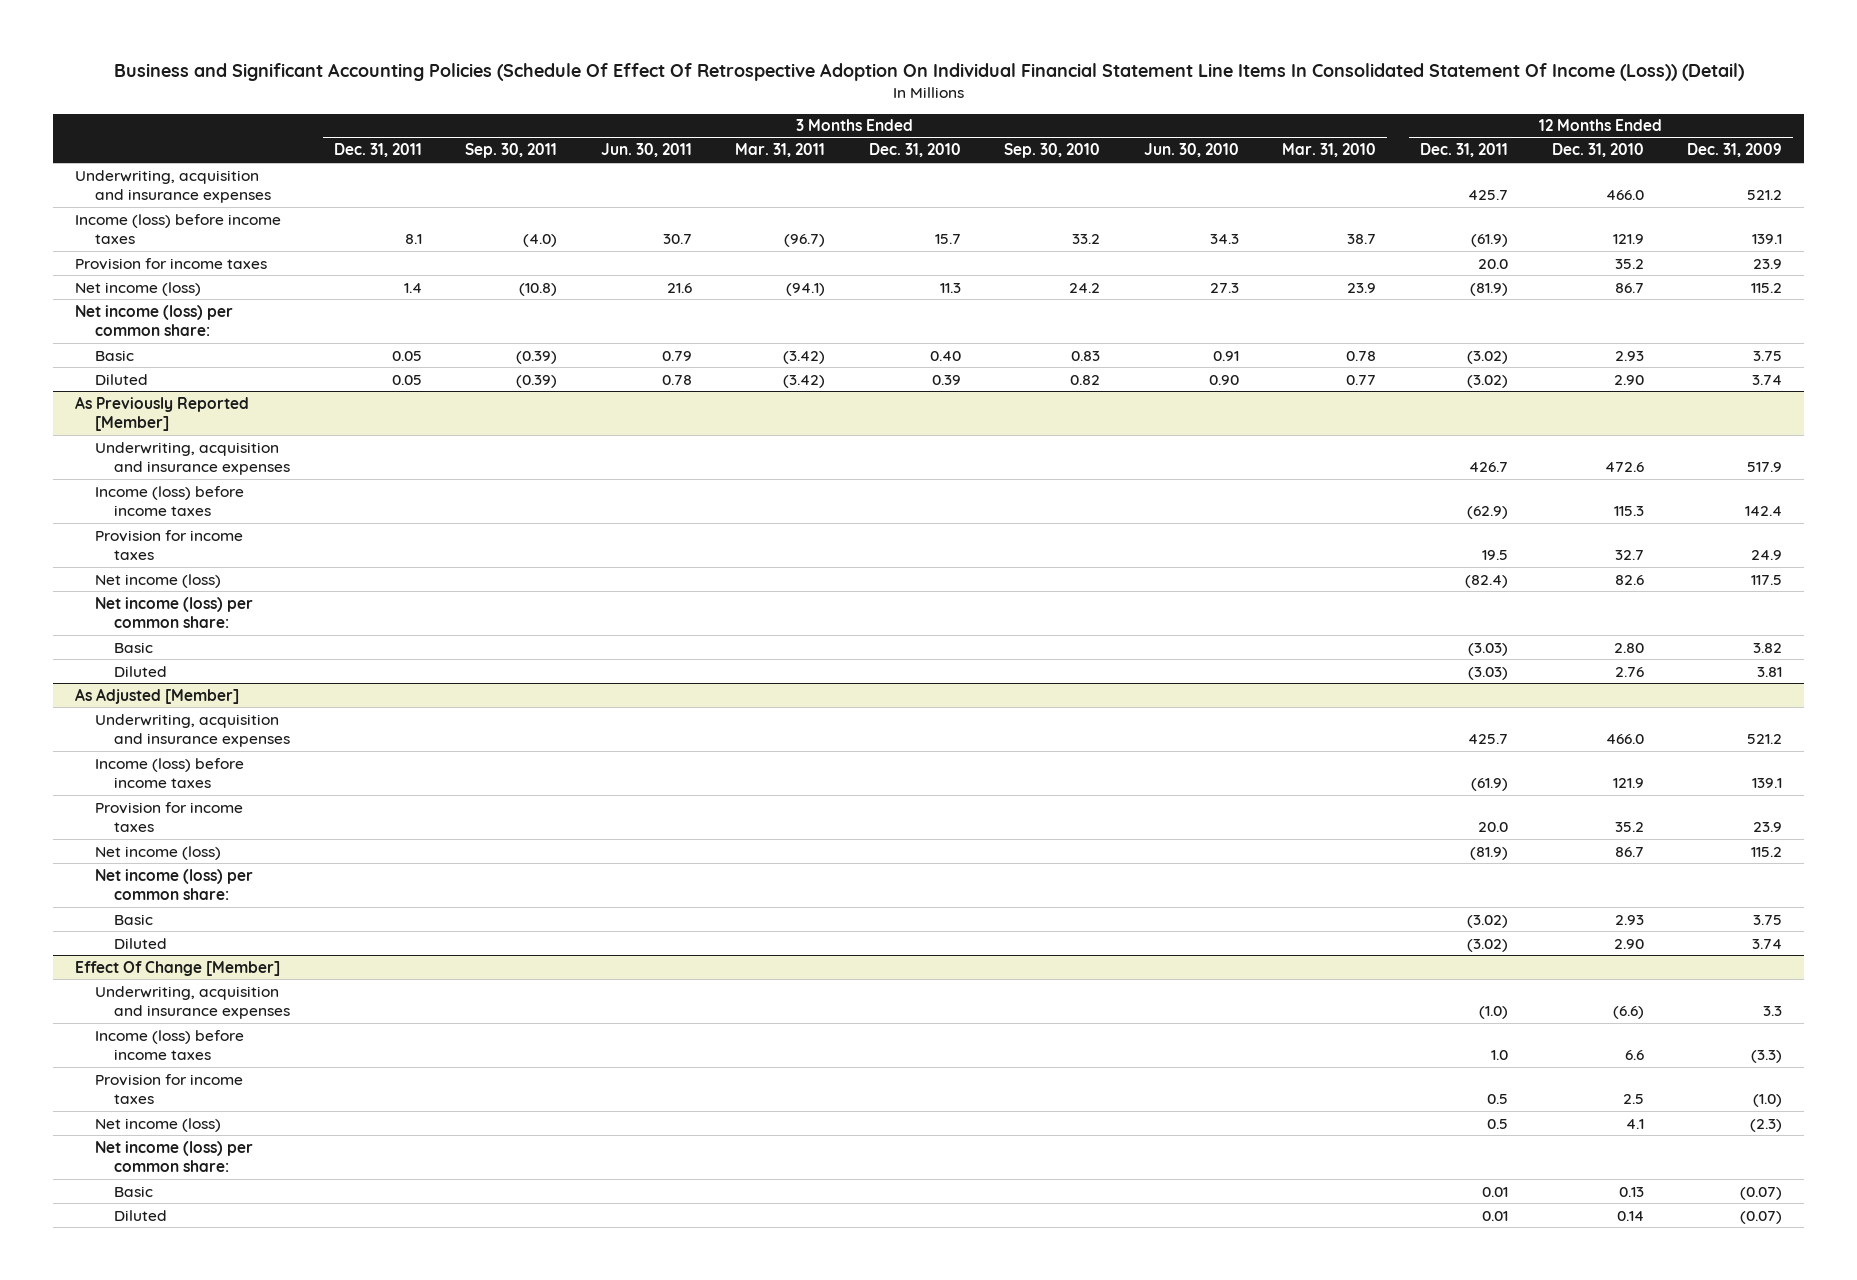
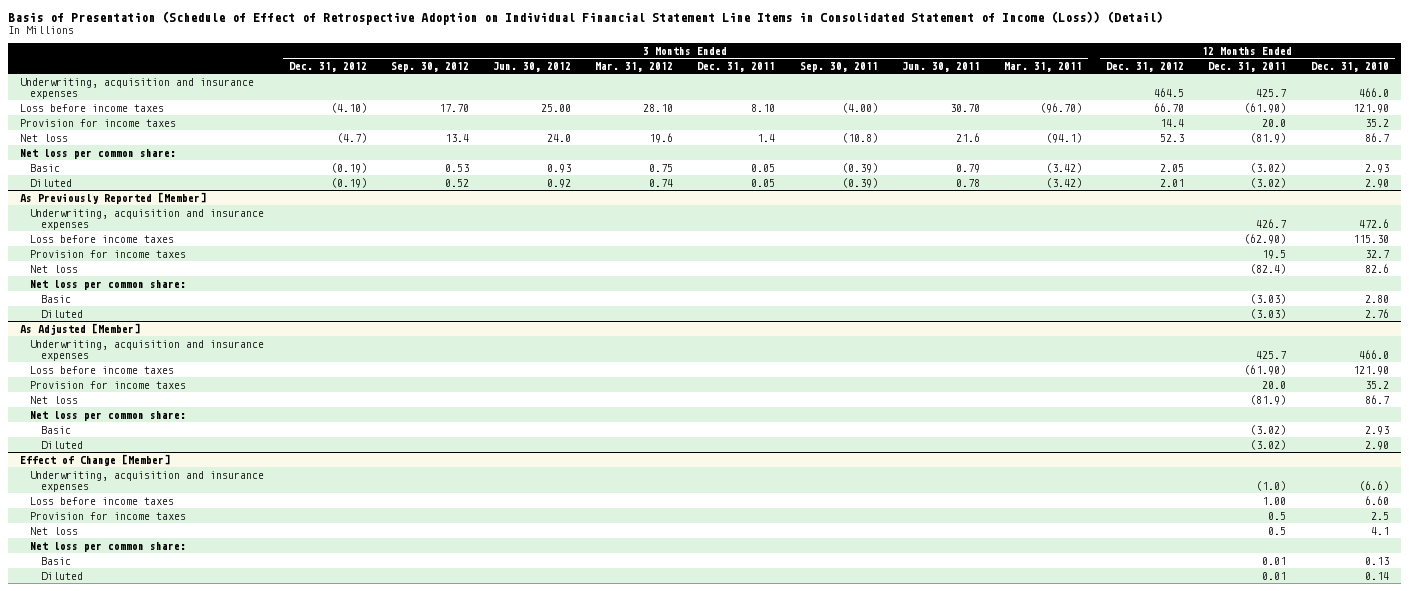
[113,63,1744,82] Business and Significant Accounting Policies (Schedule Of Effect Of Retrospective Adoption On Individual Financial Statement Line Items In Consolidated Statement Of Income (Loss)) (Detail) -> [7,10,1163,25] Basis of Presentation (Schedule of Effect of Retrospective Adoption on Individual Financial Statement Line Items in Consolidated Statement of Income (Loss)) (Detail)
[868,143,961,158] Dec. 31, 2010 -> none
[1004,143,1101,159] Sep. 30, 2010 -> none
[1143,143,1239,158] Jun. 30, 2010 -> none
[1282,143,1377,158] Mar. 31, 2010 -> none
[1687,143,1783,158] Dec. 31, 2009 -> none
none -> [288,61,367,72] Dec. 31, 2012
none -> [390,61,469,72] Sep. 30, 2012
none -> [493,61,572,72] Jun. 30, 2012
none -> [595,61,674,72] Mar. 31, 2012
none -> [1106,61,1185,72] Dec. 31, 2012
[75,213,282,245] Income (loss) before income taxes -> [20,103,165,112] Loss before income taxes
[404,234,422,245] 8.1 -> [751,103,776,112] 8.10
[523,234,558,248] (4.0) -> [841,102,878,113] (4.00)
[662,234,692,245] 30.7 -> [949,103,980,112] 30.70
[784,234,826,248] (96.7) -> [1039,102,1082,113] (96.70)
[1470,234,1508,248] (61.9) -> [1244,102,1287,113] (61.90)
[1612,234,1644,245] 121.9 -> [1352,103,1389,113] 121.90
[75,281,202,296] Net income (loss) -> [20,133,69,142] Net loss
[75,304,234,337] Net income (loss) per common share: -> [20,148,177,159] Net loss per common share:
[94,485,244,517] Income (loss) before income taxes -> [30,234,175,243] Loss before income taxes
[1466,506,1508,520] (62.9) -> [1244,233,1287,244] (62.90)
[1613,506,1644,517] 115.3 -> [1352,234,1389,243] 115.30
[94,573,221,588] Net income (loss) -> [30,264,79,273] Net loss
[94,596,253,629] Net income (loss) per common share: -> [30,279,187,290] Net loss per common share:
[94,757,244,789] Income (loss) before income taxes -> [30,365,175,374] Loss before income taxes
[1470,778,1508,792] (61.9) -> [1244,364,1287,375] (61.90)
[1612,778,1644,789] 121.9 -> [1352,365,1389,375] 121.90
[94,845,221,860] Net income (loss) -> [30,395,79,404] Net loss
[94,868,253,901] Net income (loss) per common share: -> [30,410,187,421] Net loss per common share:
[75,960,281,976] Effect Of Change [Member] -> [20,453,171,466] Effect of Change [Member]
[94,1029,244,1061] Income (loss) before income taxes -> [30,496,175,505] Loss before income taxes
[1490,1050,1508,1061] 1.0 -> [1262,496,1287,505] 1.00
[1624,1050,1644,1061] 6.6 -> [1364,495,1389,505] 6.60
[94,1117,221,1132] Net income (loss) -> [30,526,79,535] Net loss
[94,1140,253,1173] Net income (loss) per common share: -> [30,541,187,552] Net loss per common share:

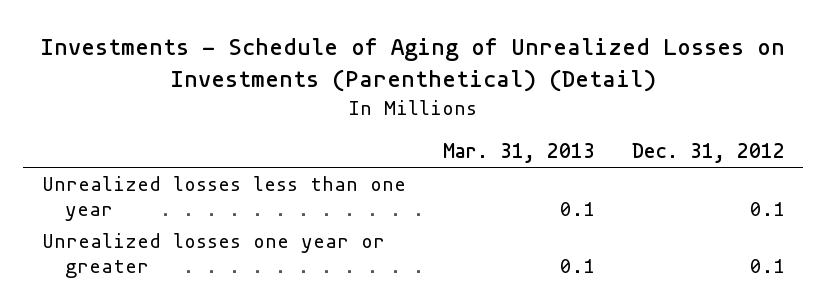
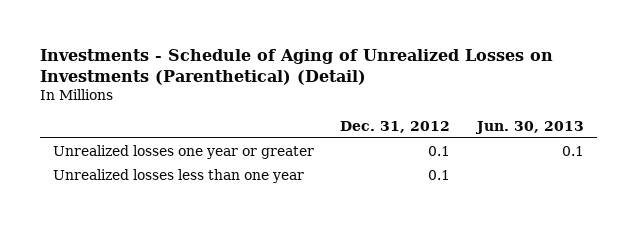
[442,143,595,164] Mar. 31, 2013 -> none
none -> [474,120,584,134] Jun. 30, 2013
[41,176,406,222] Unrealized losses less than one year -> [52,169,304,184] Unrealized losses less than one year

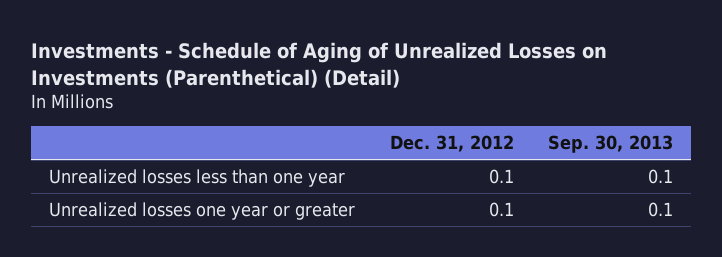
[474,120,584,134] Jun. 30, 2013 -> none
none -> [548,134,674,153] Sep. 30, 2013
[52,145,314,160] Unrealized losses one year or greater -> [48,202,355,221] Unrealized losses one year or greater

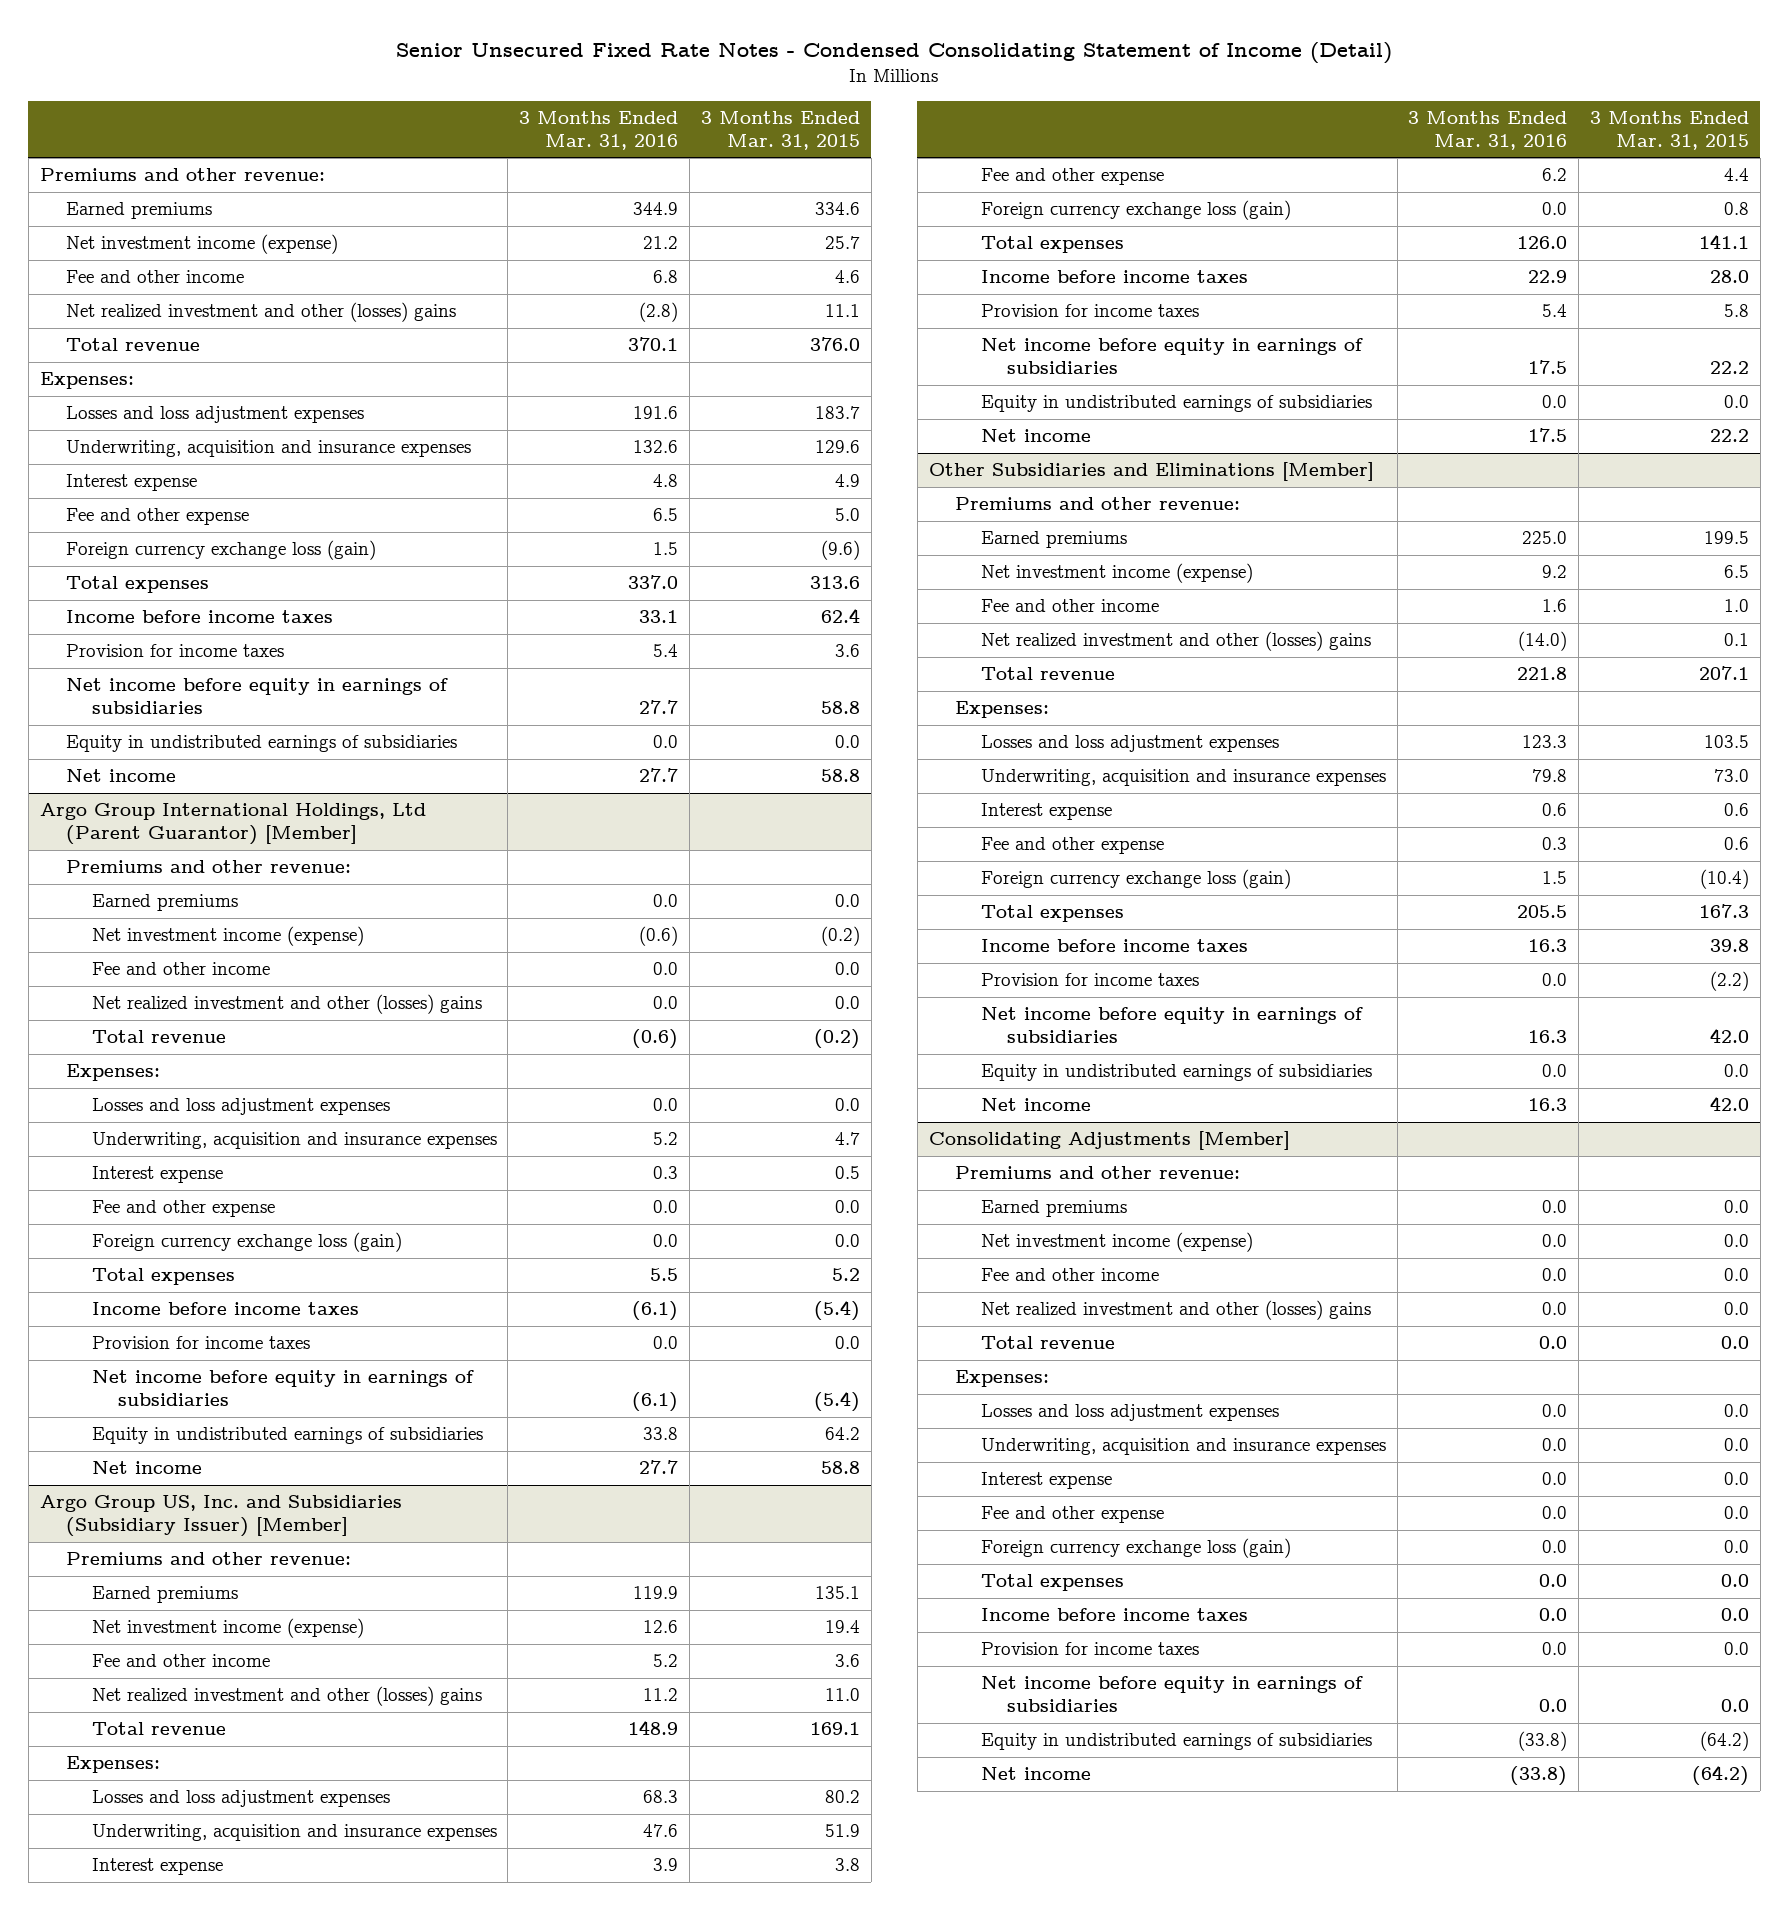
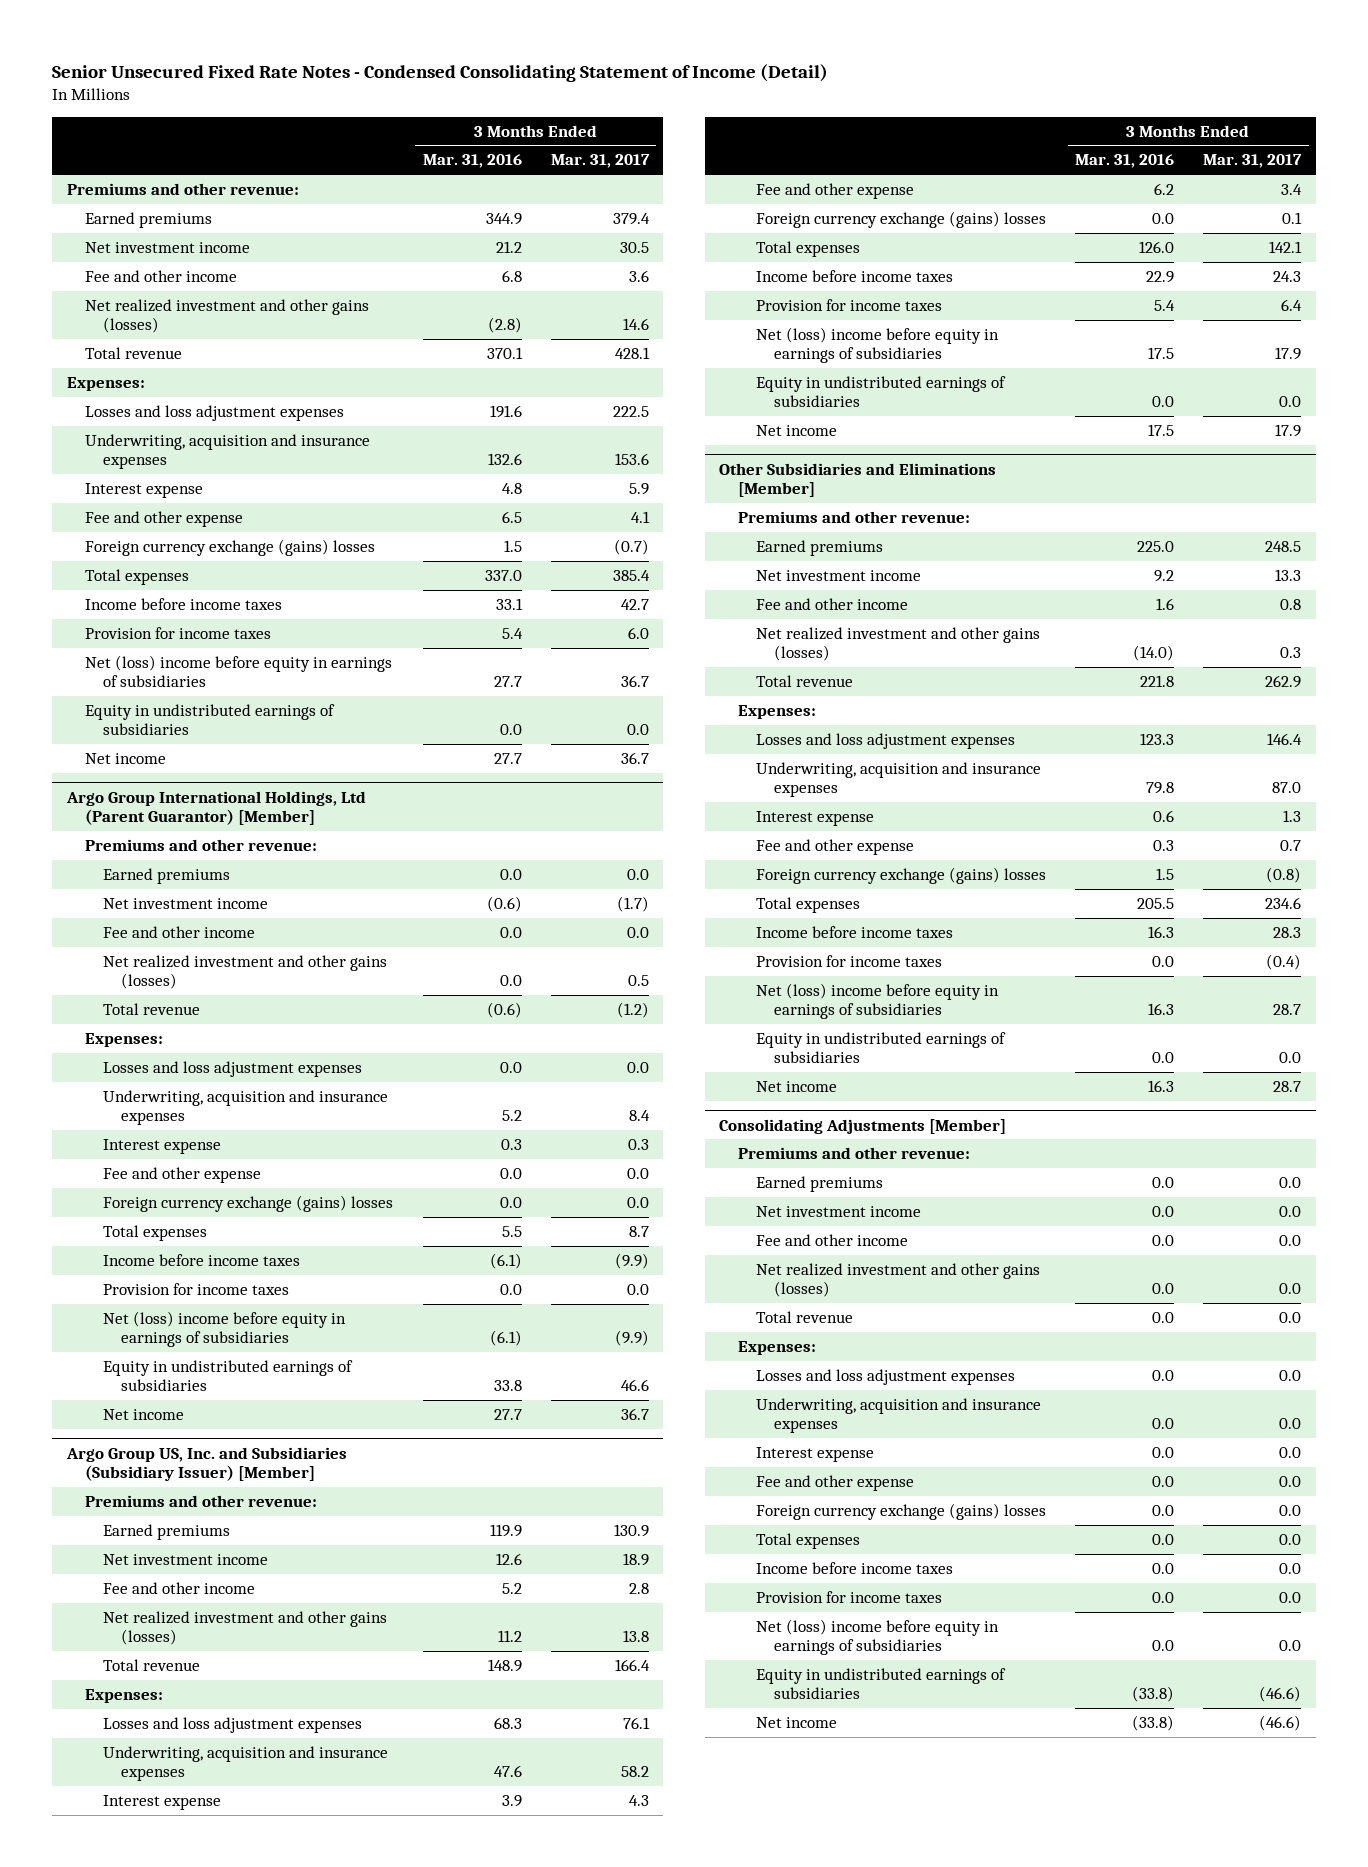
[700,110,860,150] 3 Months Ended Mar. 31, 2015 -> none
none -> [550,154,650,169] Mar. 31, 2017
[65,234,338,255] Net investment income (expense) -> [85,241,251,253] Net investment income
[65,302,456,323] Net realized investment and other (losses) gains -> [85,298,370,334] Net realized investment and other gains (losses)
[65,540,376,561] Foreign currency exchange loss (gain) -> [85,538,376,556] Foreign currency exchange (gains) losses
[65,678,448,715] Net income before equity in earnings of subsidiaries -> [85,654,393,688] Net (loss) income before equity in earnings of subsidiaries
[91,926,364,947] Net investment income (expense) -> [103,897,269,909] Net investment income
[91,994,482,1015] Net realized investment and other (losses) gains -> [103,954,388,990] Net realized investment and other gains (losses)
[91,1232,402,1253] Foreign currency exchange loss (gain) -> [103,1194,394,1212] Foreign currency exchange (gains) losses
[91,1370,474,1407] Net income before equity in earnings of subsidiaries -> [103,1310,347,1348] Net (loss) income before equity in earnings of subsidiaries
[91,1618,364,1639] Net investment income (expense) -> [103,1553,269,1565] Net investment income
[91,1686,482,1707] Net realized investment and other (losses) gains -> [103,1610,388,1646] Net realized investment and other gains (losses)
[980,200,1291,221] Foreign currency exchange loss (gain) -> [755,210,1046,228] Foreign currency exchange (gains) losses
[980,338,1363,375] Net income before equity in earnings of subsidiaries -> [755,326,999,364] Net (loss) income before equity in earnings of subsidiaries
[980,563,1253,584] Net investment income (expense) -> [755,569,921,581] Net investment income
[980,631,1371,652] Net realized investment and other (losses) gains -> [755,626,1040,662] Net realized investment and other gains (losses)
[980,869,1291,890] Foreign currency exchange loss (gain) -> [755,866,1046,884] Foreign currency exchange (gains) losses
[980,1007,1363,1044] Net income before equity in earnings of subsidiaries -> [755,982,999,1020] Net (loss) income before equity in earnings of subsidiaries
[980,1232,1253,1253] Net investment income (expense) -> [755,1205,921,1217] Net investment income
[980,1300,1371,1321] Net realized investment and other (losses) gains -> [755,1262,1040,1298] Net realized investment and other gains (losses)
[980,1538,1291,1559] Foreign currency exchange loss (gain) -> [755,1502,1046,1520] Foreign currency exchange (gains) losses
[980,1676,1363,1713] Net income before equity in earnings of subsidiaries -> [755,1618,999,1656] Net (loss) income before equity in earnings of subsidiaries

